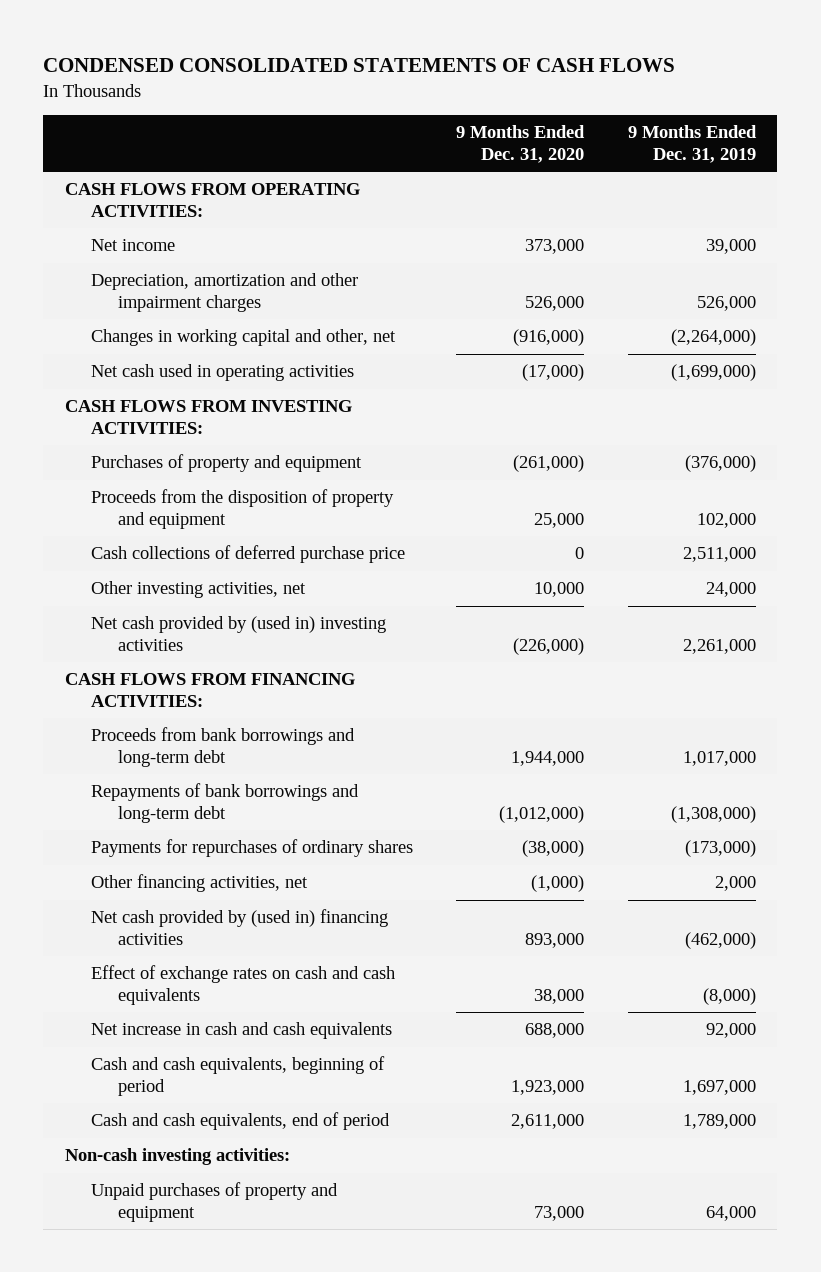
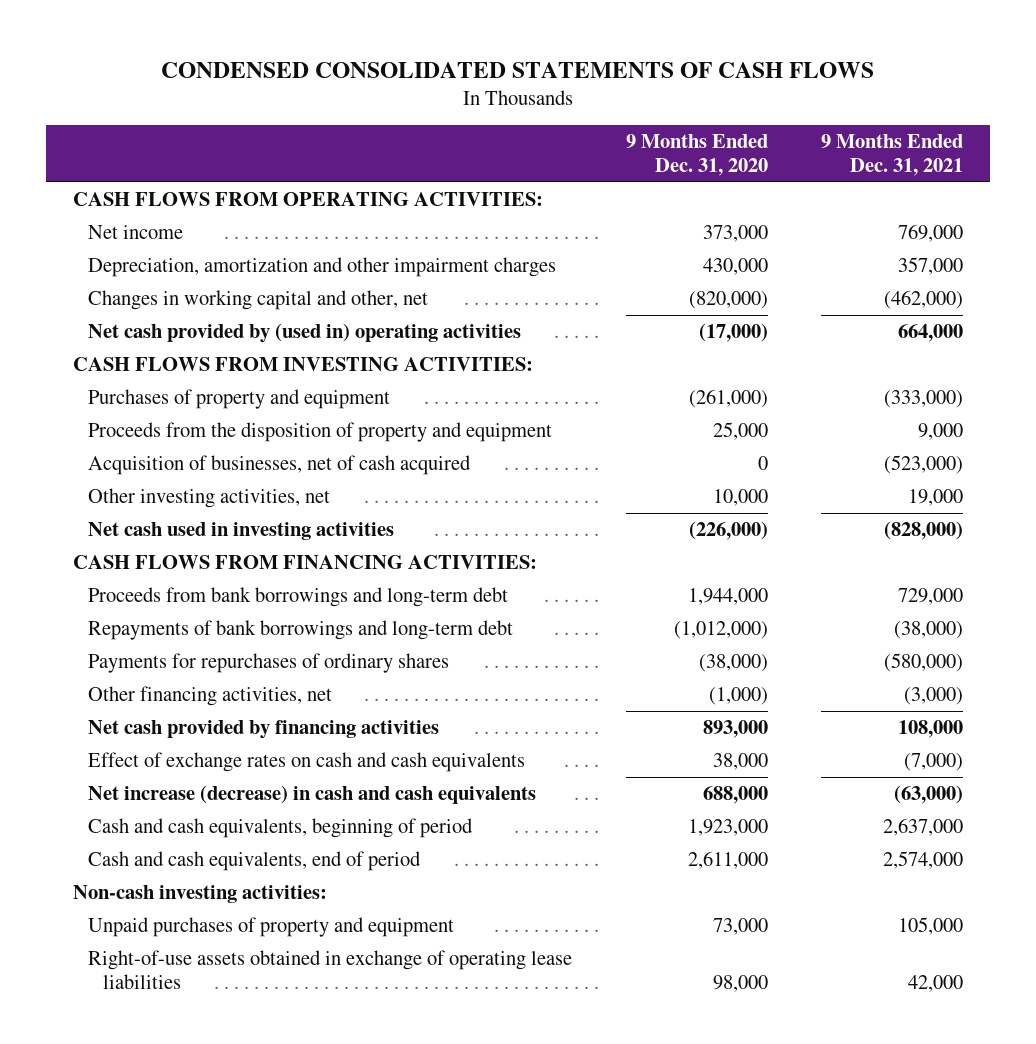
[627,125,757,163] 9 Months Ended Dec. 31, 2019 -> none
none -> [821,134,964,176] 9 Months Ended Dec. 31, 2021
[525,295,585,311] 526,000 -> [702,258,768,276] 430,000
[513,329,585,347] (916,000) -> [688,291,768,310] (820,000)
[91,364,355,382] Net cash used in operating activities -> [88,323,522,344] Net cash provided by (used in) operating activities
[91,545,406,564] Cash collections of deferred purchase price -> none
none -> [88,455,472,476] Acquisition of businesses, net of cash acquired
[91,616,387,651] Net cash provided by (used in) investing activities -> [88,522,395,541] Net cash used in investing activities
[91,909,389,945] Net cash provided by (used in) financing activities -> [88,720,440,740] Net cash provided by financing activities
[91,1022,393,1040] Net increase in cash and cash equivalents -> [88,785,537,805] Net increase (decrease) in cash and cash equivalents
none -> [88,950,573,989] Right-of-use assets obtained in exchange of operating lease liabilities

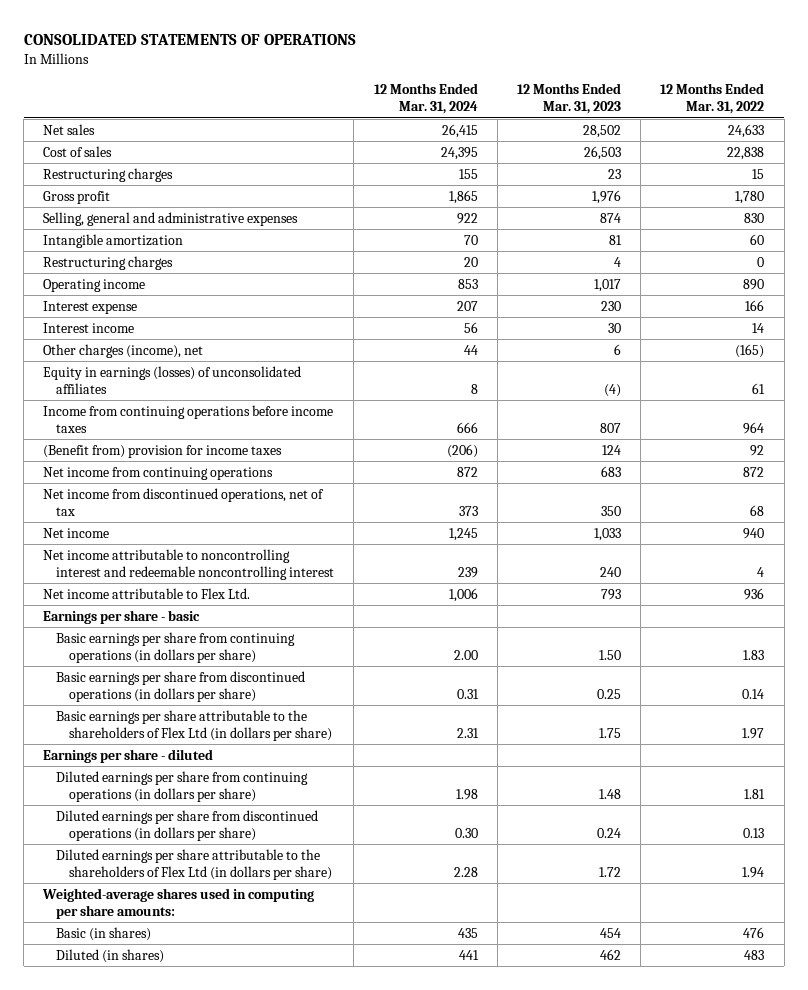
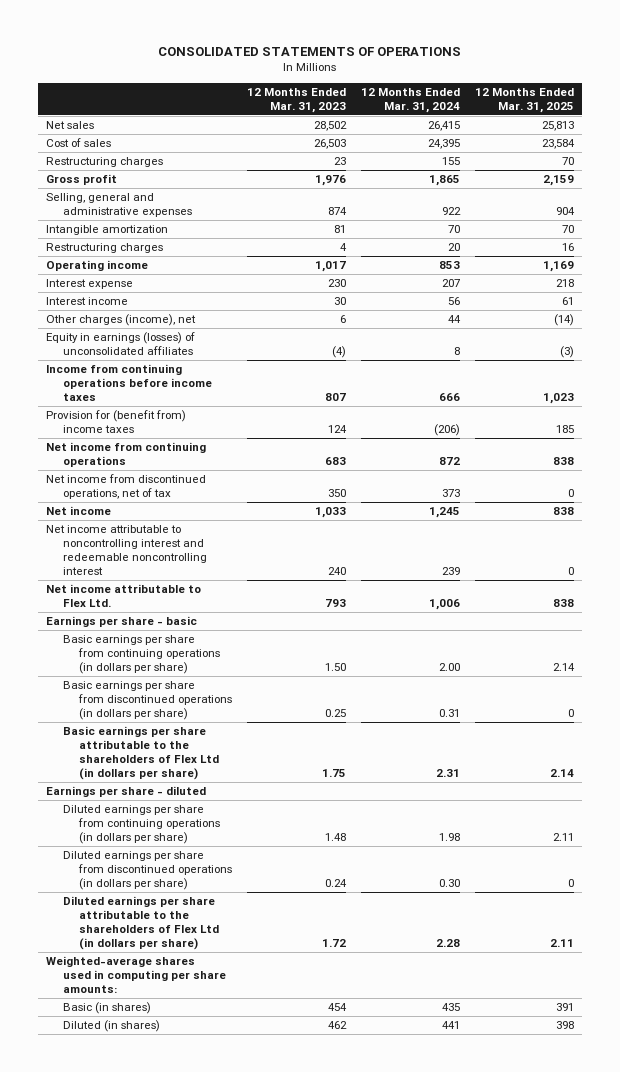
[660,82,765,115] 12 Months Ended Mar. 31, 2022 -> none
none -> [475,87,575,113] 12 Months Ended Mar. 31, 2025
[43,444,283,458] (Benefit from) provision for income taxes -> [45,410,186,434] Provision for (benefit from) income taxes

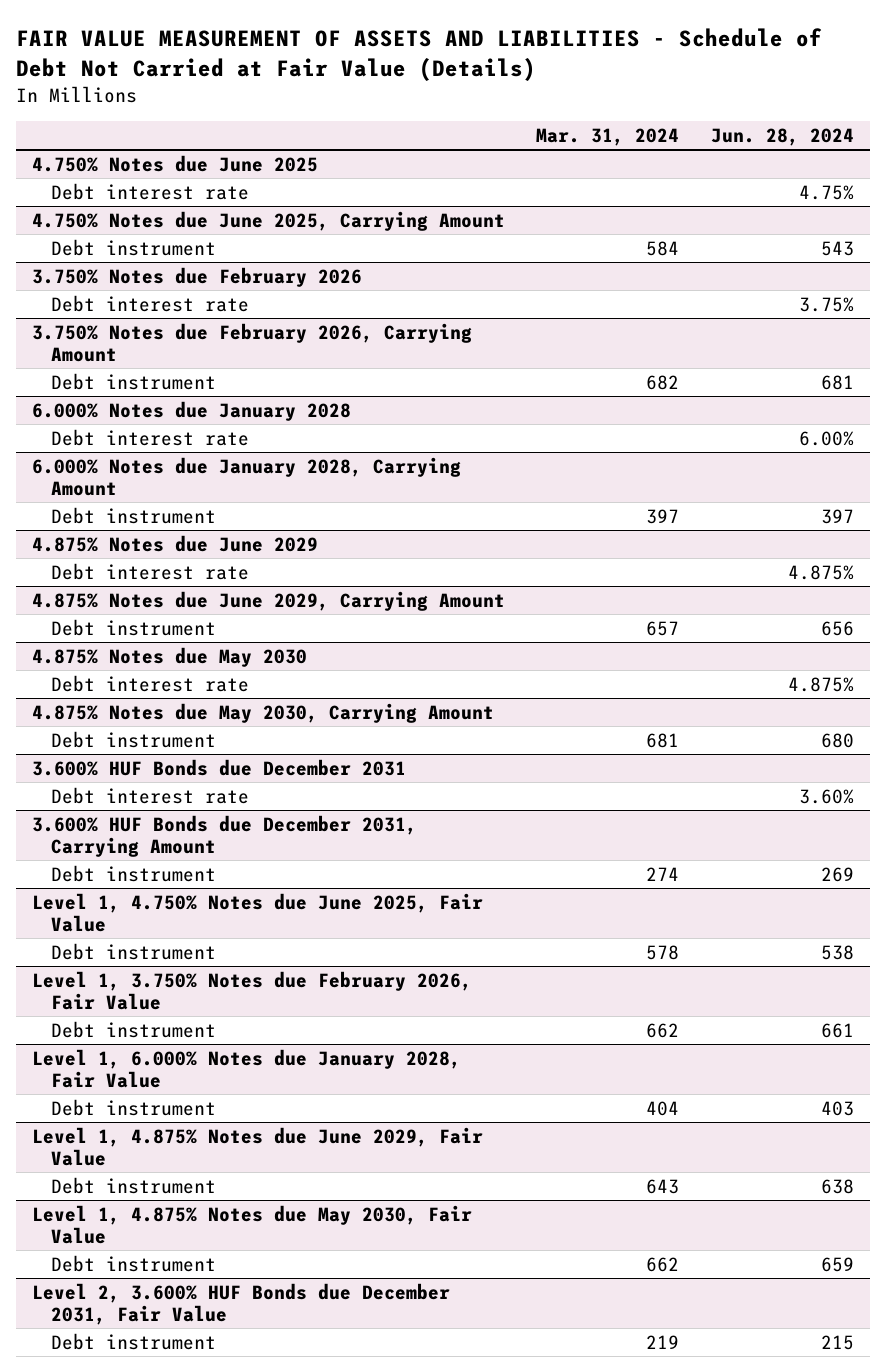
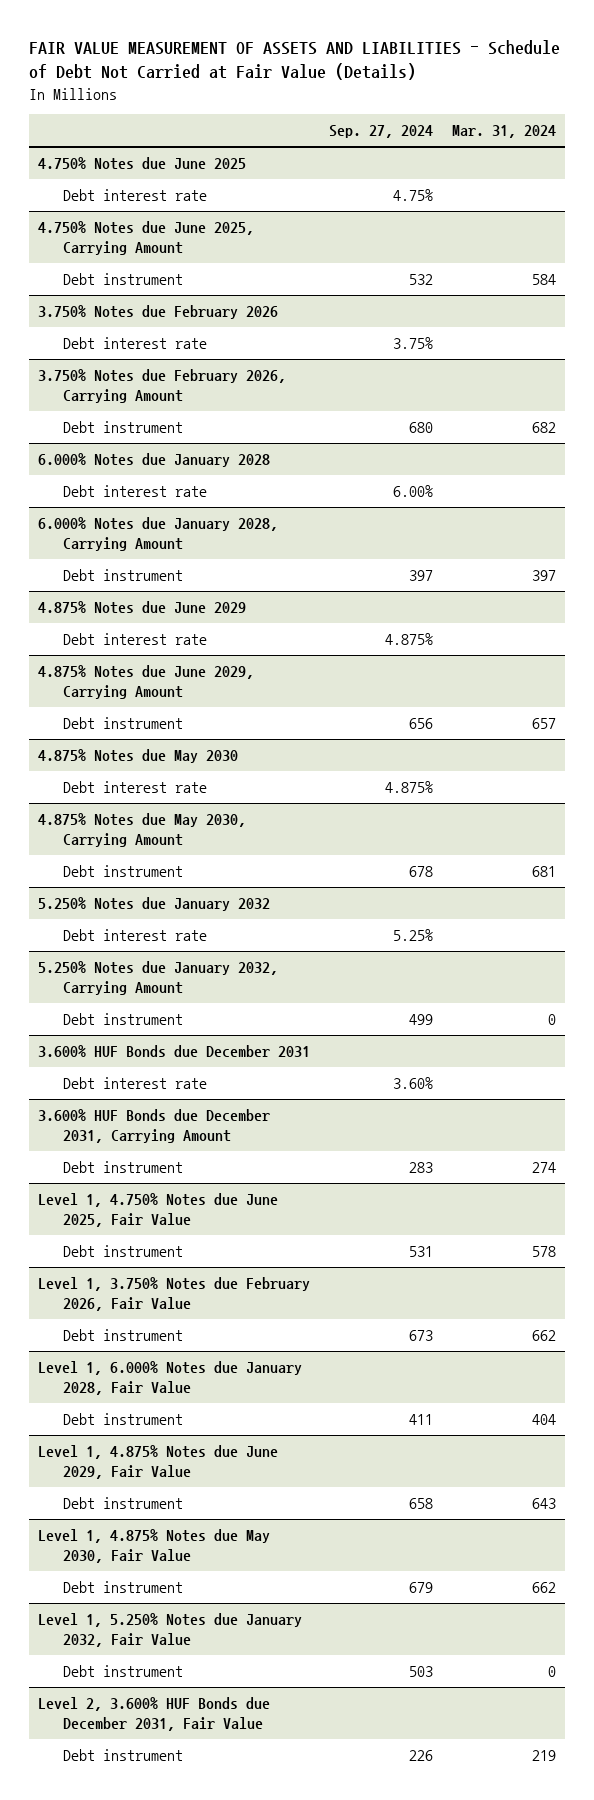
[710,127,854,146] Jun. 28, 2024 -> none
none -> [329,125,434,139] Sep. 27, 2024
none -> [38,897,271,912] 5.250% Notes due January 2032
none -> [62,929,207,942] Debt interest rate
none -> [38,961,279,995] 5.250% Notes due January 2032, Carrying Amount
none -> [62,1013,183,1026] Debt instrument
none -> [38,1613,303,1647] Level 1, 5.250% Notes due January 2032, Fair Value
none -> [62,1665,183,1678] Debt instrument

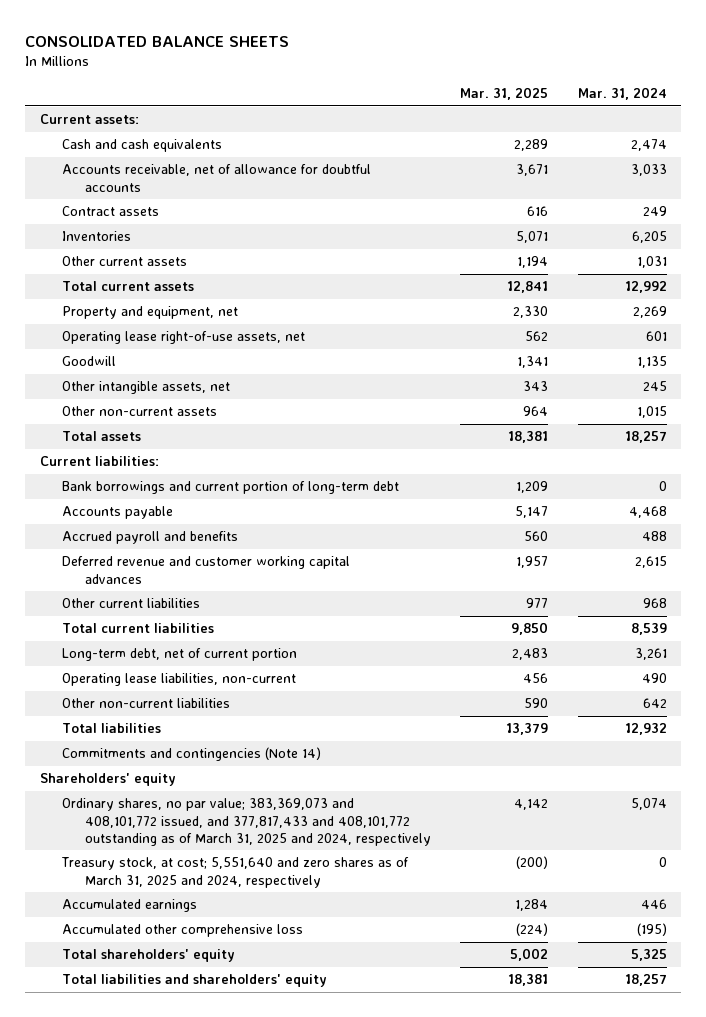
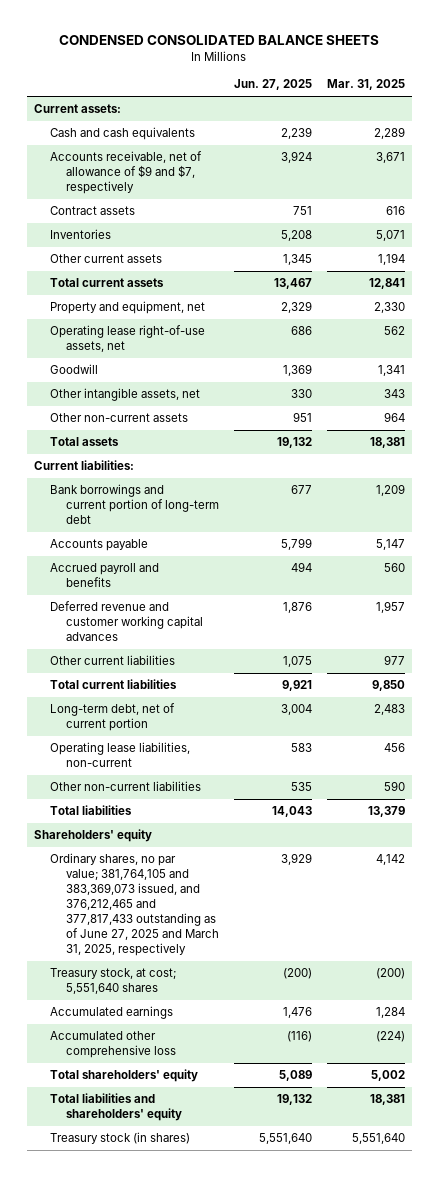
[24,36,289,48] CONSOLIDATED BALANCE SHEETS -> [59,34,380,45] CONDENSED CONSOLIDATED BALANCE SHEETS
[577,86,667,100] Mar. 31, 2024 -> none
none -> [233,79,312,91] Jun. 27, 2025
[62,164,372,192] Accounts receivable, net of allowance for doubtful accounts -> [49,151,202,195] Accounts receivable, net of allowance of $9 and $7, respectively
[62,747,322,762] Commitments and contingencies (Note 14) -> none
[62,798,432,846] Ordinary shares, no par value; 383,369,073 and 408,101,772 issued, and 377,817,433 and 408,101,772 outstanding as of March 31, 2025 and 2024, respectively -> [49,853,219,957] Ordinary shares, no par value; 381,764,105 and 383,369,073 issued, and 376,212,465 and 377,817,433 outstanding as of June 27, 2025 and March 31, 2025, respectively
[61,857,410,888] Treasury stock, at cost; 5,551,640 and zero shares as of March 31, 2025 and 2024, respectively -> [49,968,176,995] Treasury stock, at cost; 5,551,640 shares
none -> [49,1132,190,1145] Treasury stock (in shares)

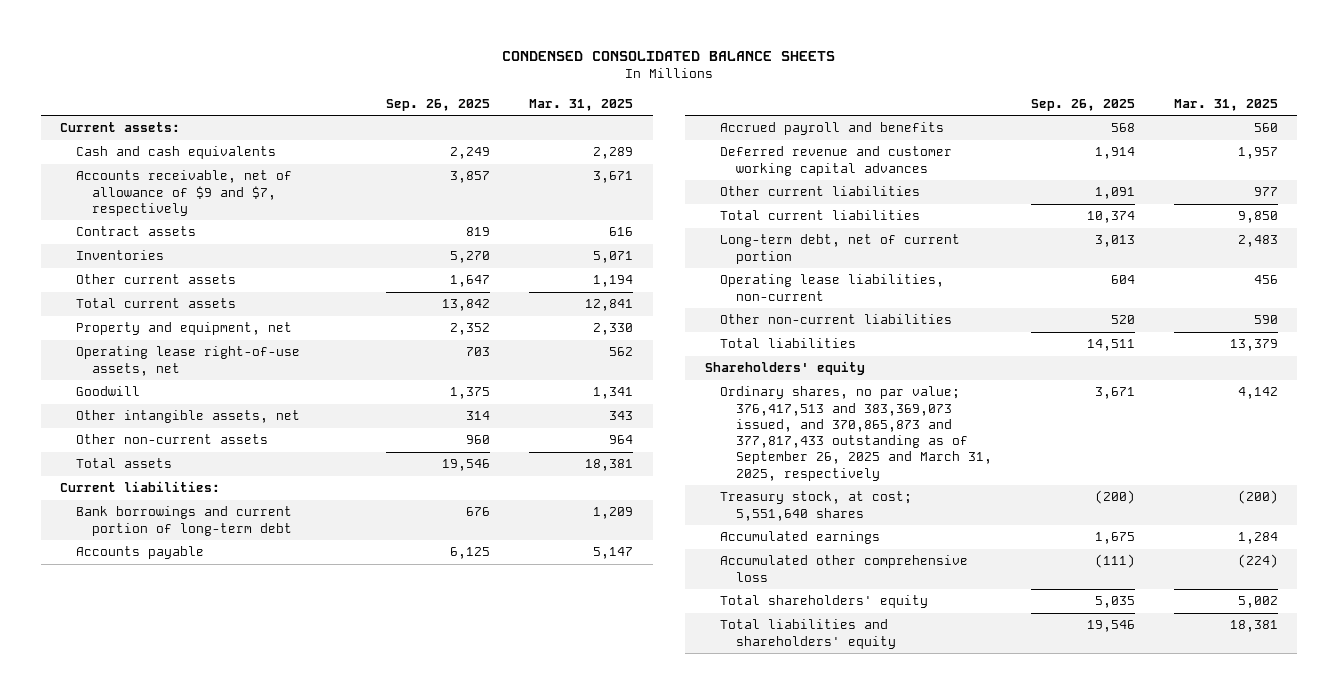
[233,79,312,91] Jun. 27, 2025 -> none
none -> [386,98,491,111] Sep. 26, 2025
[49,853,219,957] Ordinary shares, no par value; 381,764,105 and 383,369,073 issued, and 376,212,465 and 377,817,433 outstanding as of June 27, 2025 and March 31, 2025, respectively -> [720,386,993,481] Ordinary shares, no par value; 376,417,513 and 383,369,073 issued, and 370,865,873 and 377,817,433 outstanding as of September 26, 2025 and March 31, 2025, respectively
[49,1132,190,1145] Treasury stock (in shares) -> none

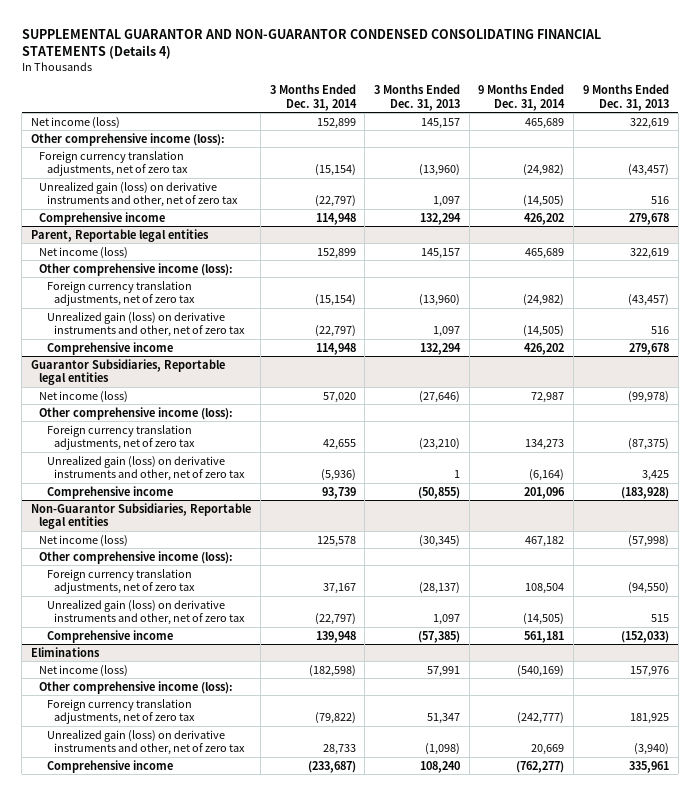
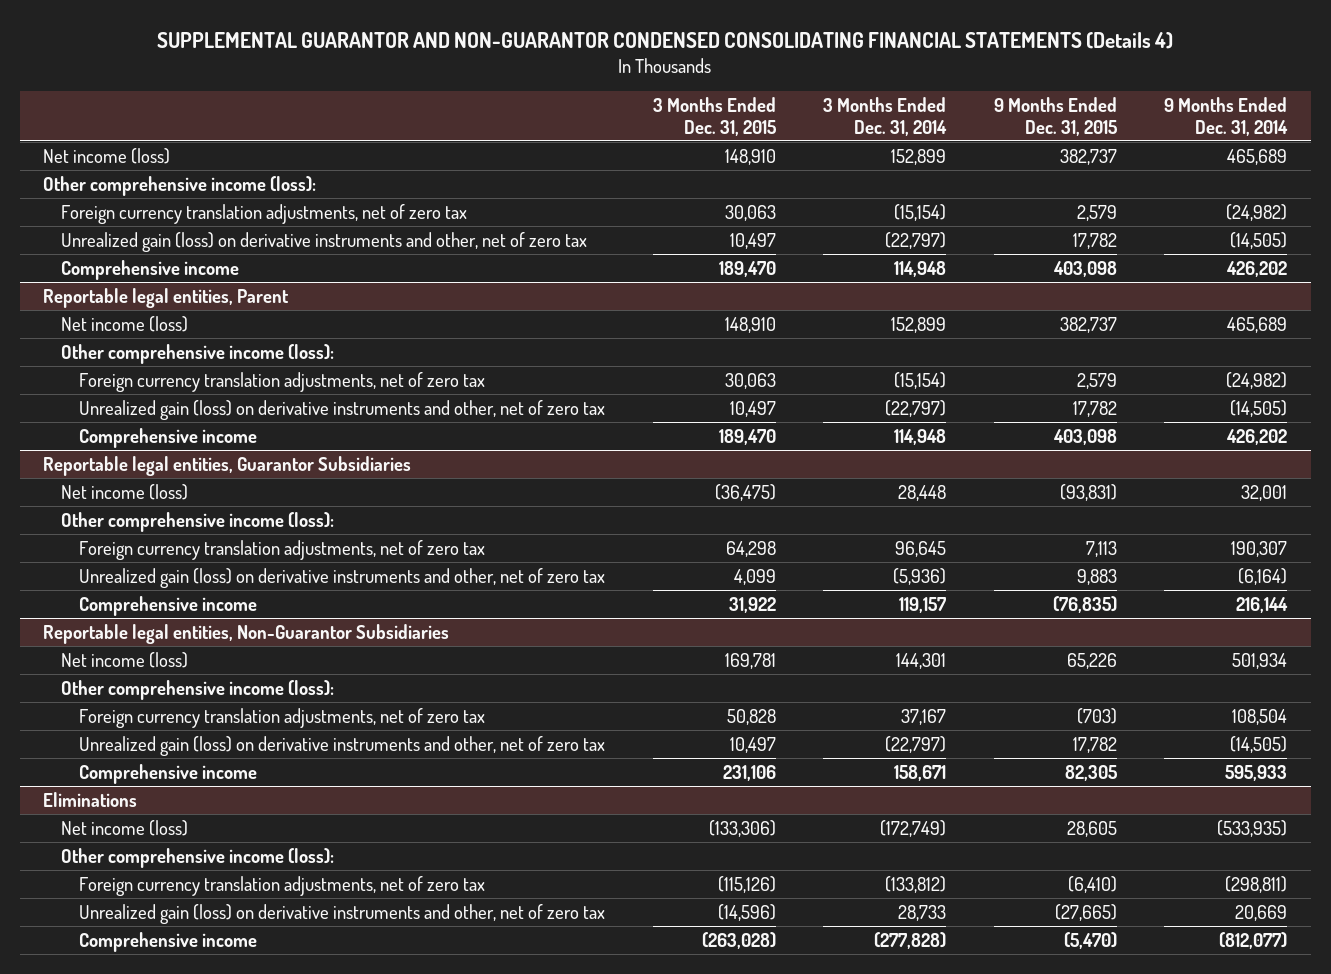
[373,84,460,111] 3 Months Ended Dec. 31, 2013 -> none
[582,84,669,111] 9 Months Ended Dec. 31, 2013 -> none
none -> [652,96,776,136] 3 Months Ended Dec. 31, 2015
none -> [993,96,1117,136] 9 Months Ended Dec. 31, 2015
[31,228,210,242] Parent, Reportable legal entities -> [43,287,290,308] Reportable legal entities, Parent
[31,358,226,386] Guarantor Subsidiaries, Reportable legal entities -> [43,455,412,476] Reportable legal entities, Guarantor Subsidiaries
[322,391,356,403] 57,020 -> [898,484,947,501] 28,448
[531,391,565,403] 72,987 -> [1241,484,1288,501] 32,001
[322,439,356,451] 42,655 -> [895,540,947,557] 96,645
[525,439,565,451] 134,273 -> [1231,540,1288,557] 190,307
[321,486,356,499] 93,739 -> [899,596,947,613] 119,157
[524,486,566,499] 201,096 -> [1236,596,1289,613] 216,144
[31,502,252,530] Non-Guarantor Subsidiaries, Reportable legal entities -> [43,623,450,644] Reportable legal entities, Non-Guarantor Subsidiaries
[316,535,356,547] 125,578 -> [896,652,947,669] 144,301
[525,535,565,547] 467,182 -> [1232,652,1288,669] 501,934
[315,630,356,643] 139,948 -> [894,764,947,781] 158,671
[524,630,565,643] 561,181 -> [1225,764,1288,781] 595,933
[308,664,356,677] (182,598) -> [880,819,947,837] (172,749)
[517,664,565,677] (540,169) -> [1217,819,1288,837] (533,935)
[314,712,356,725] (79,822) -> [885,875,947,893] (133,812)
[517,712,565,725] (242,777) -> [1225,875,1288,893] (298,811)
[307,760,356,773] (233,687) -> [874,931,947,949] (277,828)
[516,760,565,773] (762,277) -> [1219,931,1288,949] (812,077)

